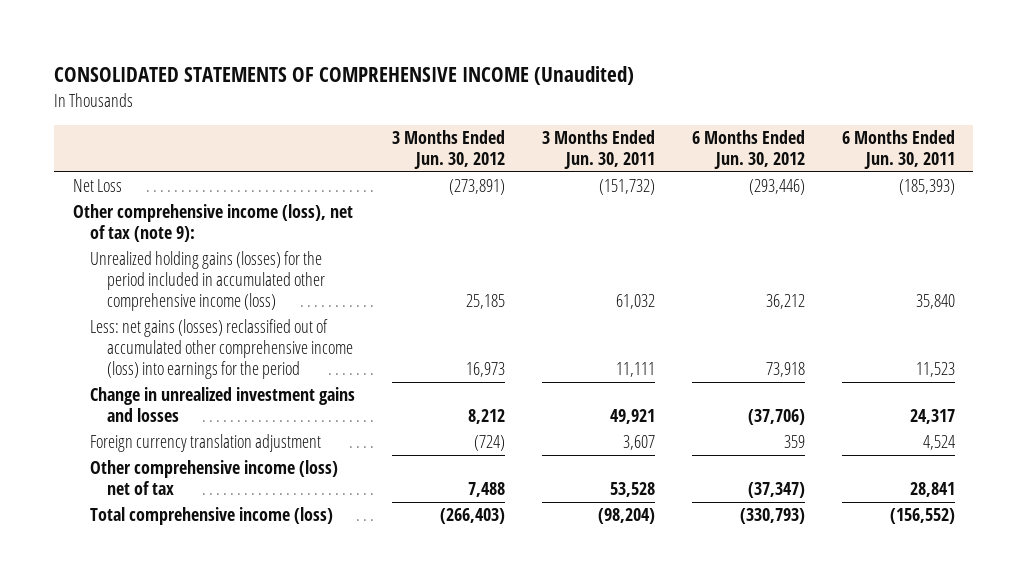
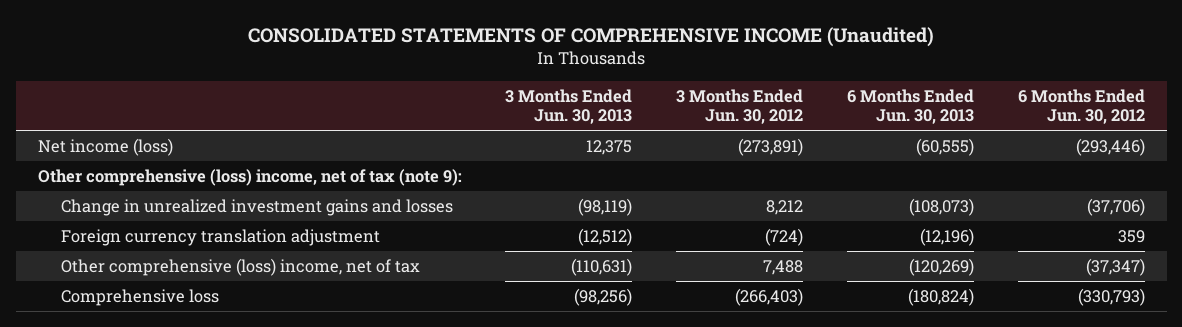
[542,130,656,170] 3 Months Ended Jun. 30, 2011 -> none
[842,130,956,170] 6 Months Ended Jun. 30, 2011 -> none
none -> [505,88,633,125] 3 Months Ended Jun. 30, 2013
none -> [846,88,974,125] 6 Months Ended Jun. 30, 2013
[90,251,326,312] Unrealized holding gains (losses) for the period included in accumulated other comprehensive income (loss) -> none
[90,319,354,380] Less: net gains (losses) reclassified out of accumulated other comprehensive income (loss) into earnings for the period -> none
[72,179,122,193] Net Loss -> [37,138,173,157] Net income (loss)
[72,204,353,243] Other comprehensive income (loss), net of tax (note 9): -> [37,169,462,187] Other comprehensive (loss) income, net of tax (note 9):
[90,460,339,496] Other comprehensive income (loss) net of tax -> [60,258,420,277] Other comprehensive (loss) income, net of tax
[90,507,334,526] Total comprehensive income (loss) -> [60,289,219,307] Comprehensive loss

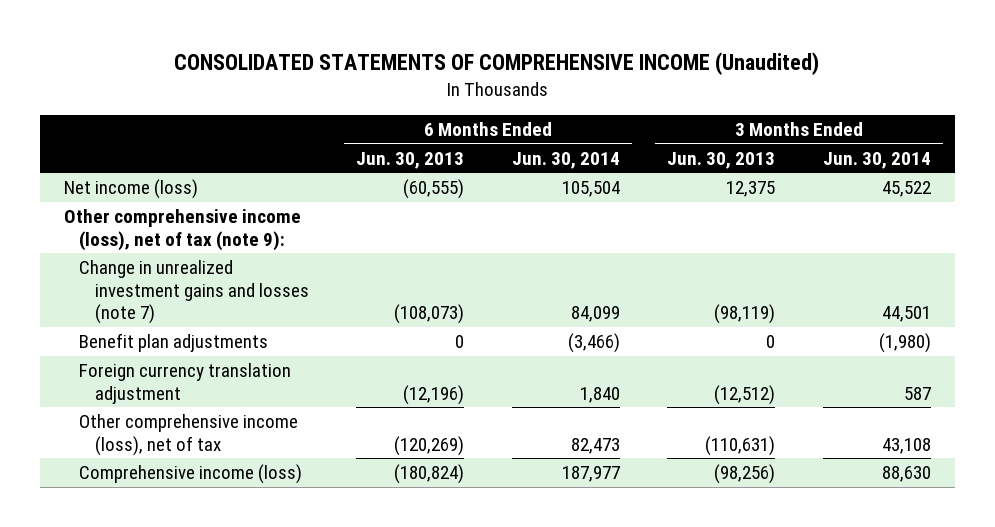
[676,88,804,125] 3 Months Ended Jun. 30, 2012 -> none
[1017,88,1145,125] 6 Months Ended Jun. 30, 2012 -> none
none -> [511,151,620,169] Jun. 30, 2014
none -> [822,151,931,169] Jun. 30, 2014
[37,169,462,187] Other comprehensive (loss) income, net of tax (note 9): -> [63,209,301,251] Other comprehensive income (loss), net of tax (note 9):
[60,199,453,217] Change in unrealized investment gains and losses -> [79,260,309,325] Change in unrealized investment gains and losses (note 7)
none -> [79,333,269,353] Benefit plan adjustments
[60,258,420,277] Other comprehensive (loss) income, net of tax -> [79,414,299,456] Other comprehensive income (loss), net of tax
[60,289,219,307] Comprehensive loss -> [79,464,303,485] Comprehensive income (loss)

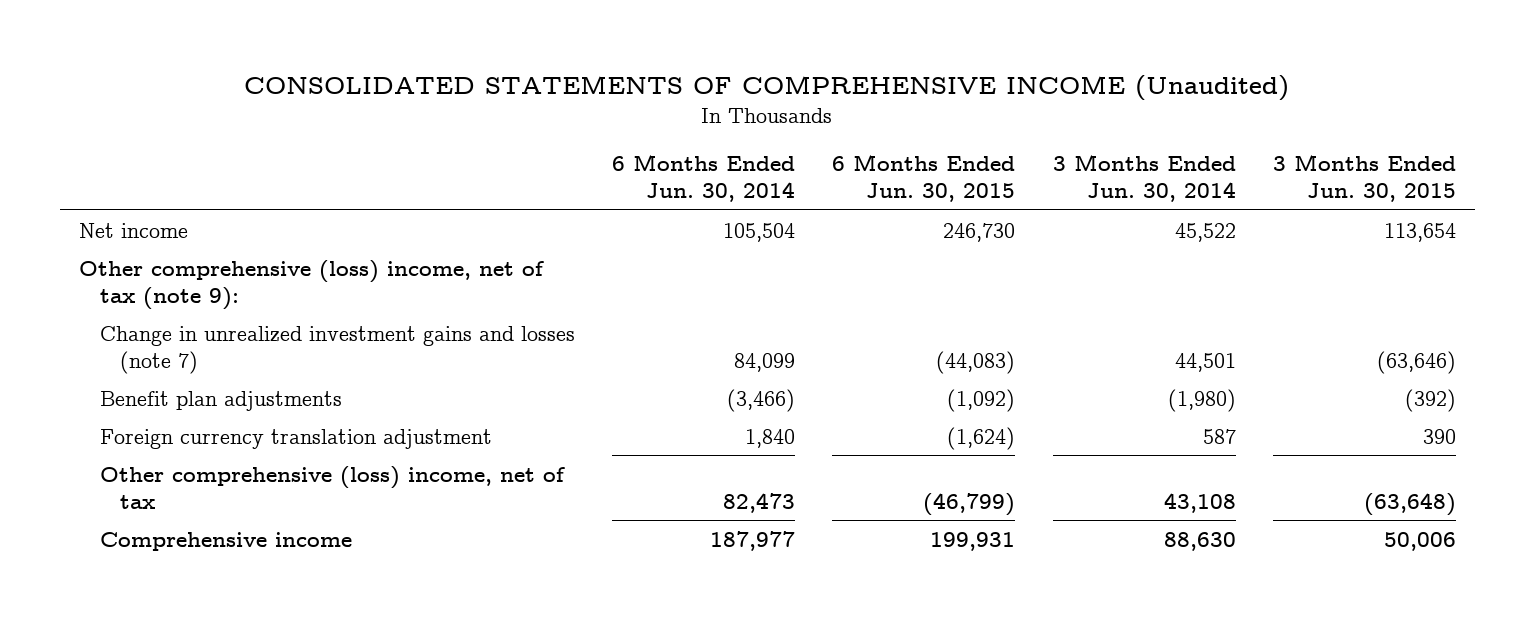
[356,151,465,169] Jun. 30, 2013 -> none
[667,151,776,169] Jun. 30, 2013 -> none
none -> [832,153,1016,202] 6 Months Ended Jun. 30, 2015
none -> [1272,153,1456,202] 3 Months Ended Jun. 30, 2015
[63,179,198,200] Net income (loss) -> [78,222,188,238] Net income
[63,209,301,251] Other comprehensive income (loss), net of tax (note 9): -> [78,259,544,310] Other comprehensive (loss) income, net of tax (note 9):
[79,414,299,456] Other comprehensive income (loss), net of tax -> [99,465,565,509] Other comprehensive (loss) income, net of tax
[79,464,303,485] Comprehensive income (loss) -> [99,531,352,551] Comprehensive income

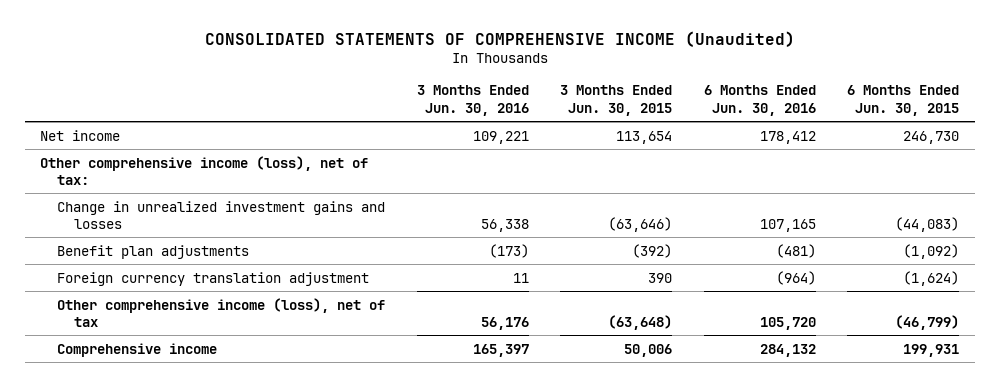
[611,153,795,202] 6 Months Ended Jun. 30, 2014 -> none
[1052,153,1236,202] 3 Months Ended Jun. 30, 2014 -> none
none -> [416,85,529,116] 3 Months Ended Jun. 30, 2016
none -> [703,85,816,116] 6 Months Ended Jun. 30, 2016
[78,259,544,310] Other comprehensive (loss) income, net of tax (note 9): -> [40,155,369,185] Other comprehensive income (loss), net of tax:
[99,325,575,374] Change in unrealized investment gains and losses (note 7) -> [56,200,385,229] Change in unrealized investment gains and losses
[99,465,565,509] Other comprehensive (loss) income, net of tax -> [56,297,385,327] Other comprehensive income (loss), net of tax

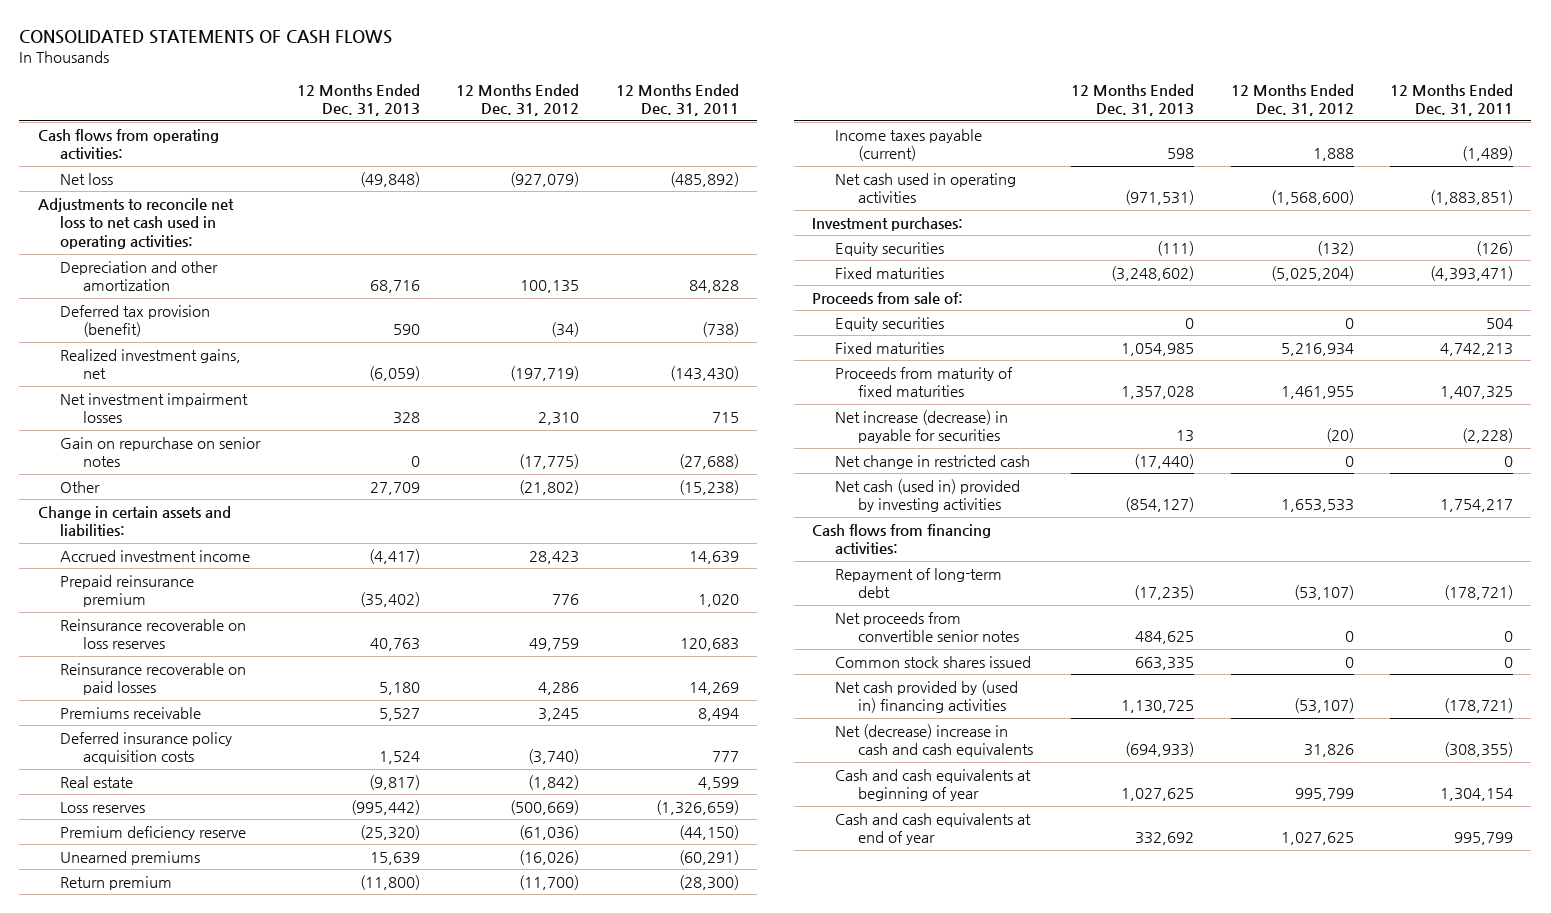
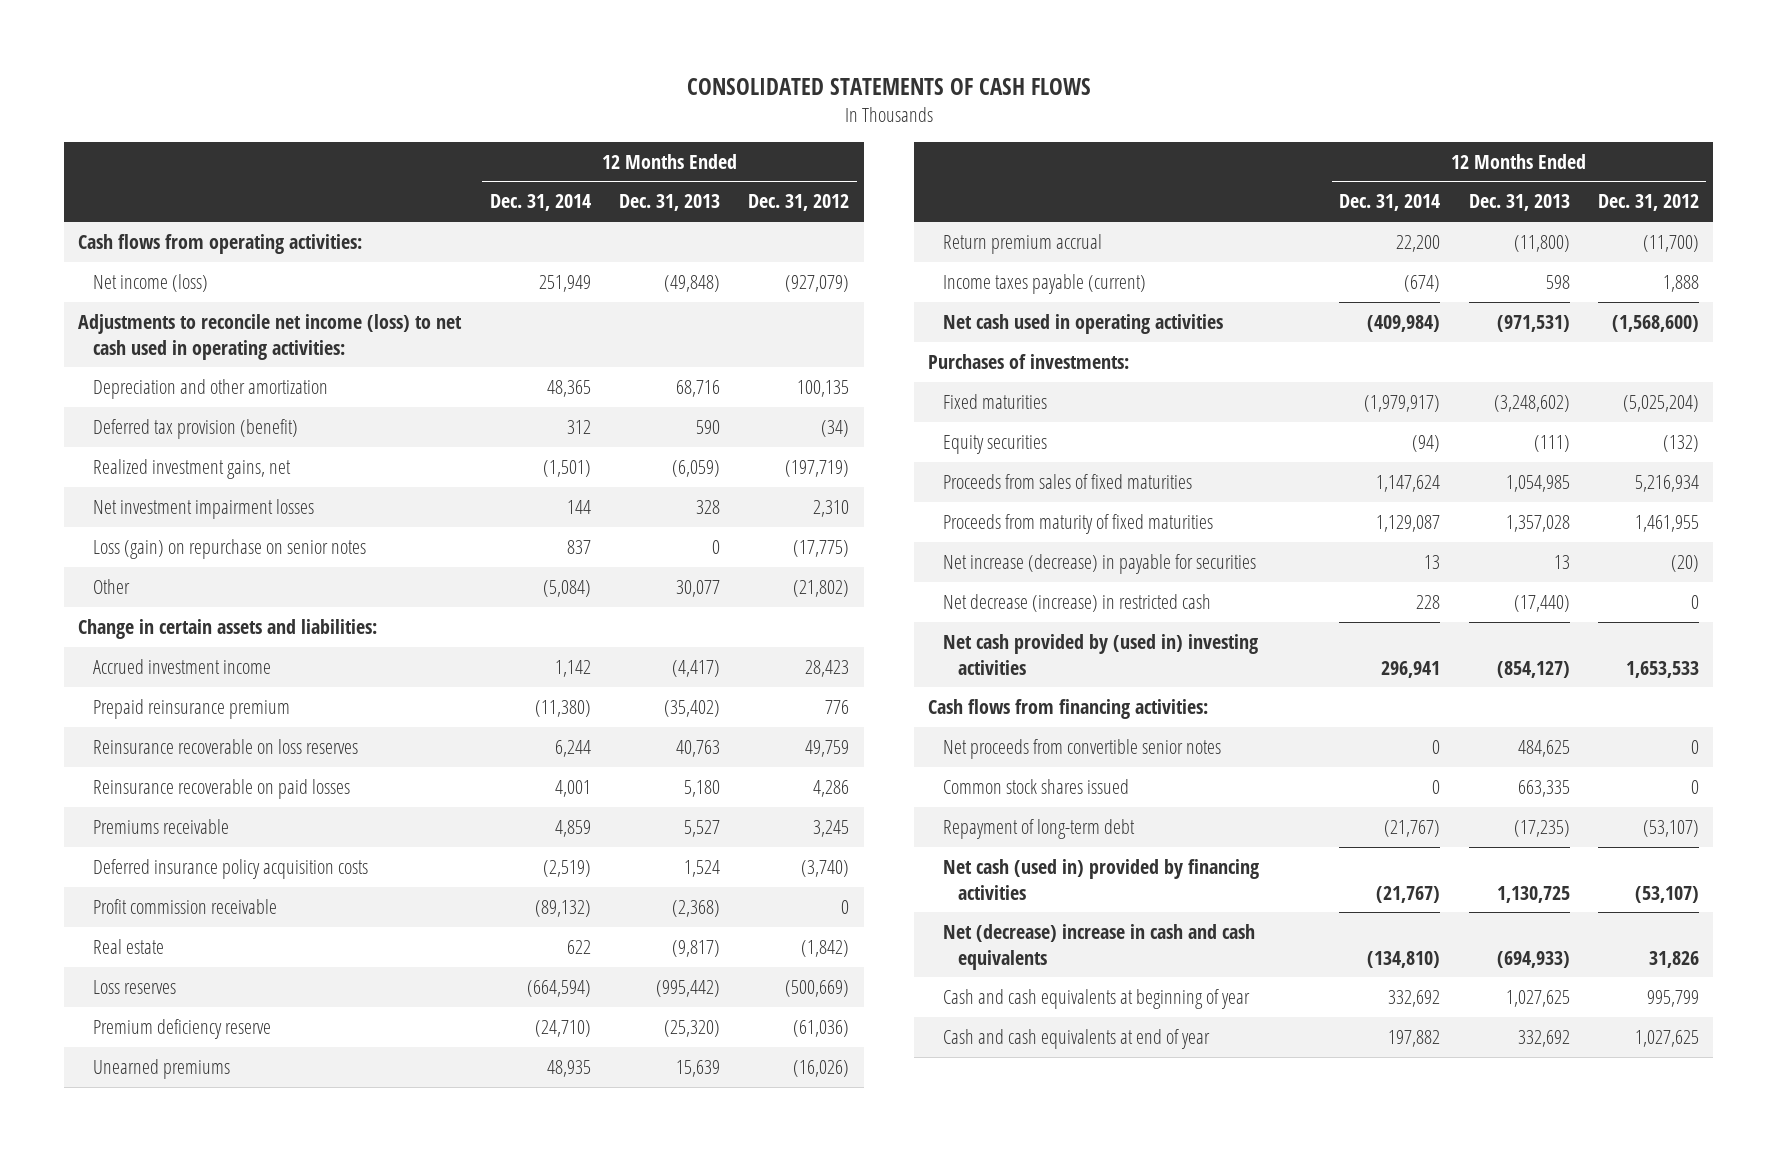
[615,83,739,117] 12 Months Ended Dec. 31, 2011 -> none
none -> [489,194,591,212] Dec. 31, 2014
[60,172,114,185] Net loss -> [93,273,209,292] Net income (loss)
[37,197,234,250] Adjustments to reconcile net loss to net cash used in operating activities: -> [78,313,463,360] Adjustments to reconcile net income (loss) to net cash used in operating activities:
[60,436,262,468] Gain on repurchase on senior notes -> [93,538,367,559] Loss (gain) on repurchase on senior notes
[369,481,420,495] 27,709 -> [676,579,721,597] 30,077
none -> [93,898,278,914] Profit commission receivable
[60,875,173,890] Return premium -> [942,233,1102,254] Return premium accrual
[812,216,964,231] Investment purchases: -> [927,353,1129,369] Purchases of investments:
[812,291,964,304] Proceeds from sale of: -> none
[834,316,944,331] Equity securities -> none
[834,241,944,256] Equity securities -> [942,434,1047,454] Equity securities
[834,341,944,354] Fixed maturities -> [942,473,1192,489] Proceeds from sales of fixed maturities
[834,454,1030,469] Net change in restricted cash -> [942,593,1211,612] Net decrease (increase) in restricted cash
[834,478,1020,513] Net cash (used in) provided by investing activities -> [942,633,1258,675] Net cash provided by (used in) investing activities
[834,567,1002,599] Repayment of long-term debt -> [942,818,1135,839] Repayment of long-term debt
[834,679,1018,714] Net cash provided by (used in) financing activities -> [942,858,1259,900] Net cash (used in) provided by financing activities

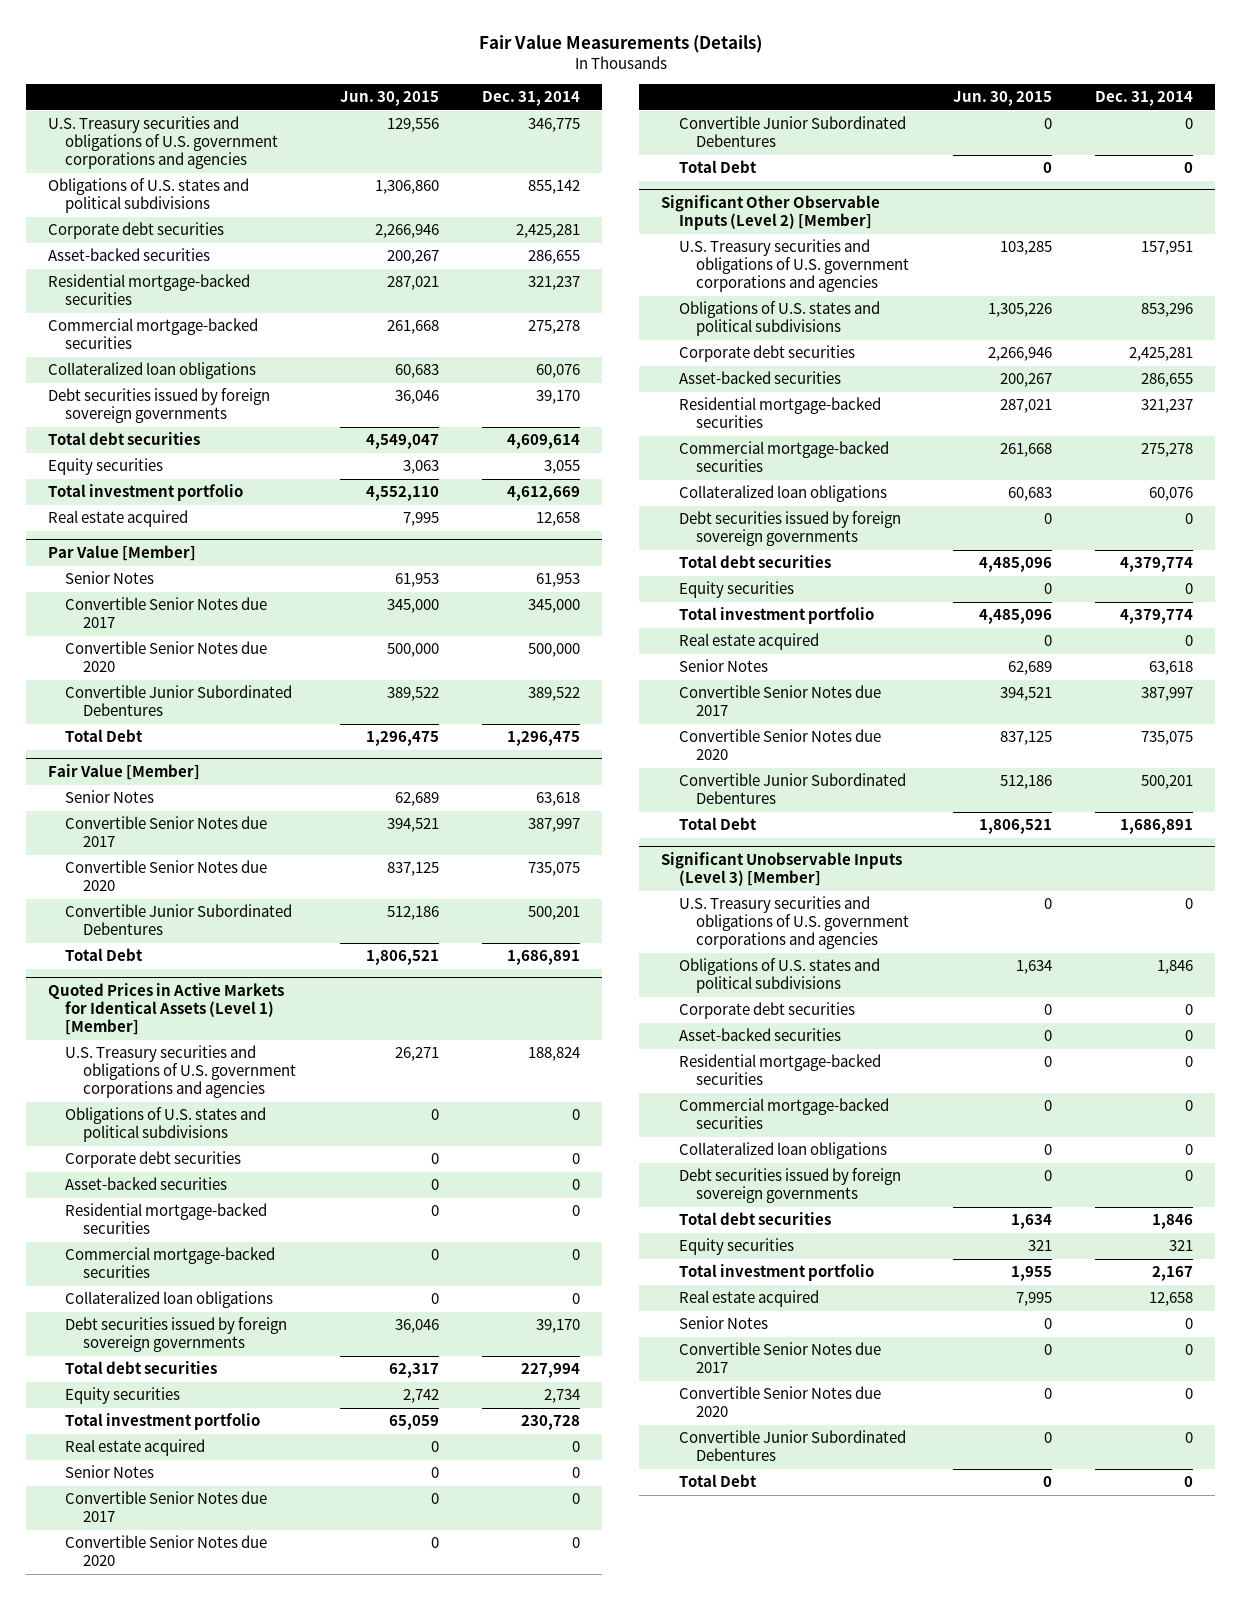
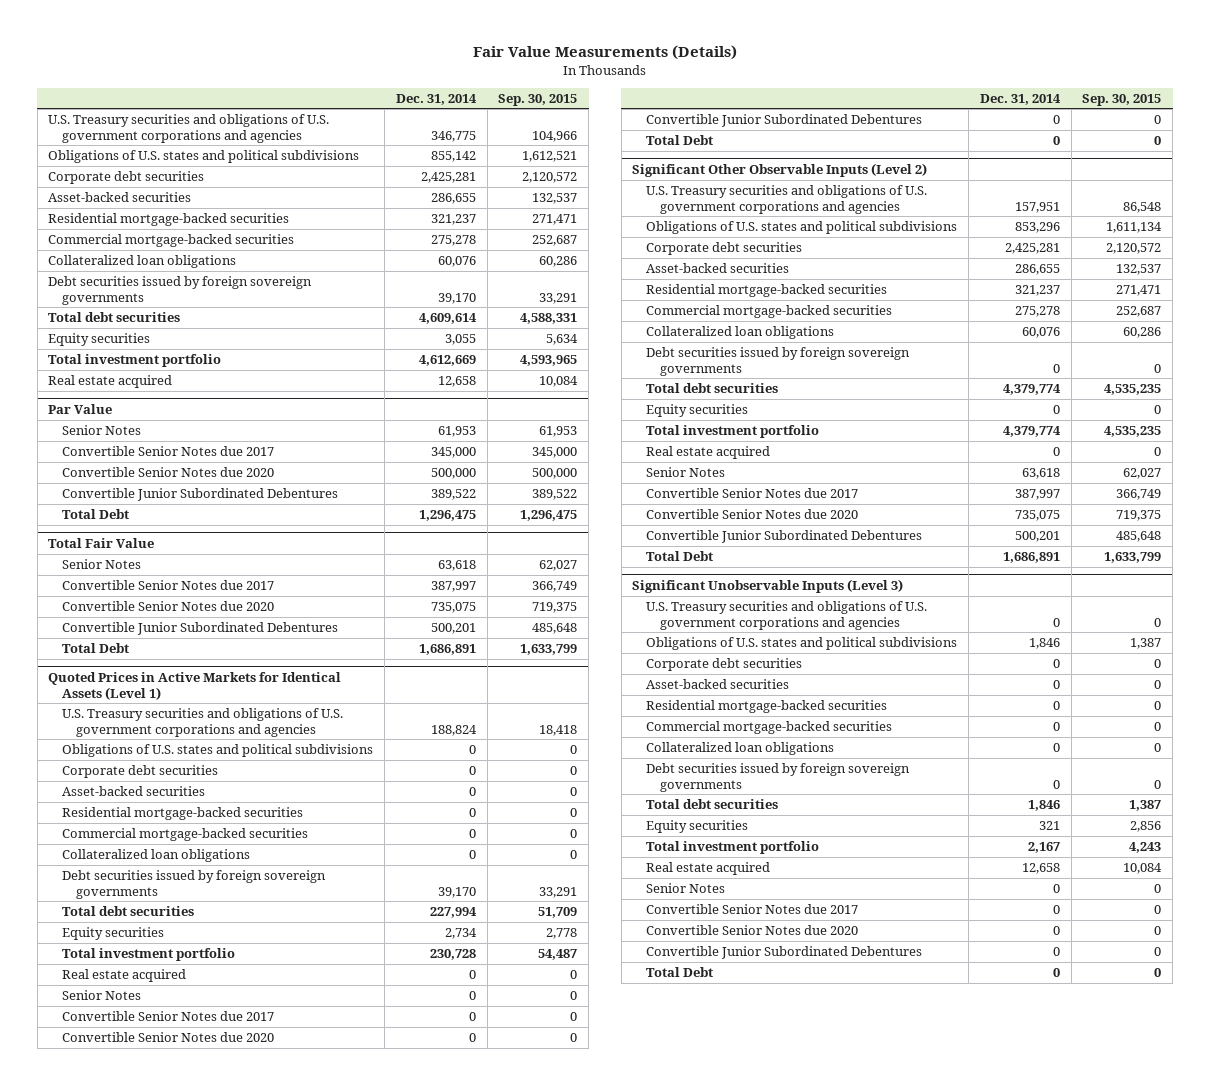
[339,91,439,107] Jun. 30, 2015 -> none
none -> [498,93,578,106] Sep. 30, 2015
[47,545,196,562] Par Value [Member] -> [48,403,113,414] Par Value
[47,764,200,781] Fair Value [Member] -> [48,537,155,548] Total Fair Value
[47,983,284,1035] Quoted Prices in Active Markets for Identical Assets (Level 1) [Member] -> [48,671,342,700] Quoted Prices in Active Markets for Identical Assets (Level 1)
[660,195,880,231] Significant Other Observable Inputs (Level 2) [Member] -> [632,162,928,177] Significant Other Observable Inputs (Level 2)
[660,852,902,887] Significant Unobservable Inputs (Level 3) [Member] -> [632,578,904,593] Significant Unobservable Inputs (Level 3)

